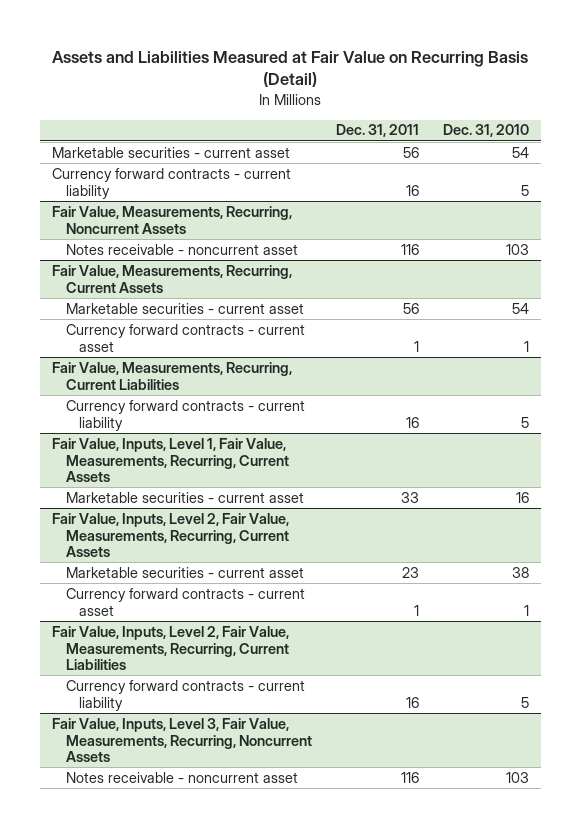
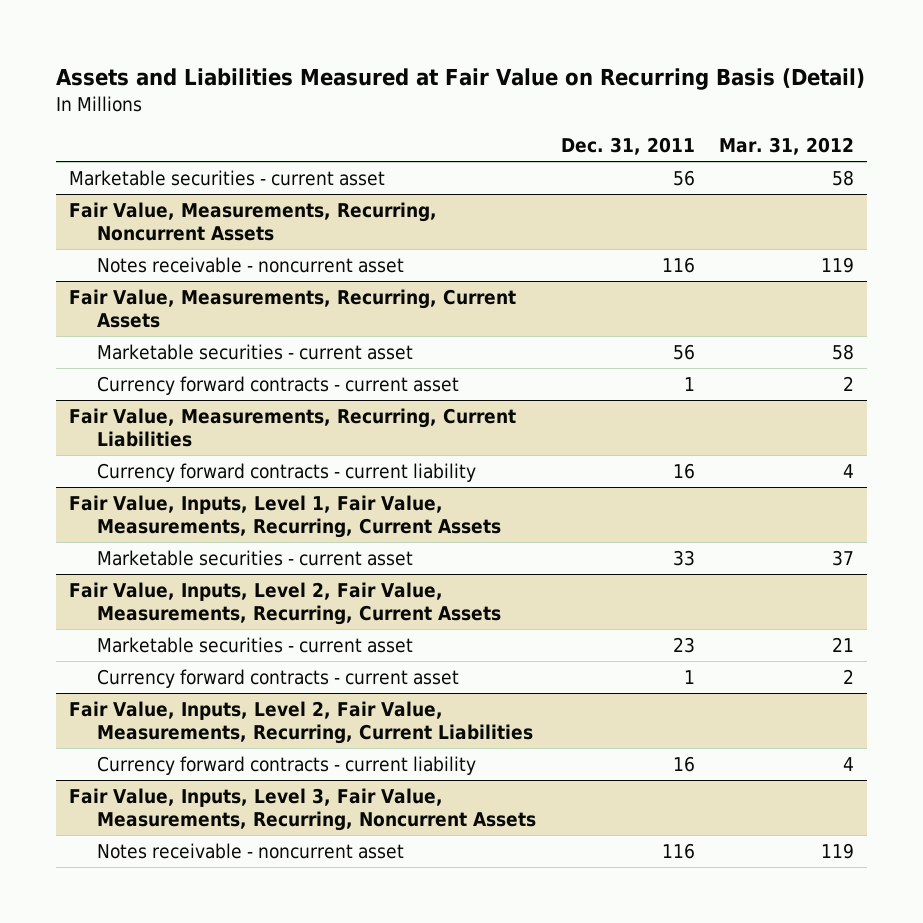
[442,124,529,138] Dec. 31, 2010 -> none
none -> [719,137,855,156] Mar. 31, 2012
[52,167,292,199] Currency forward contracts - current liability -> none

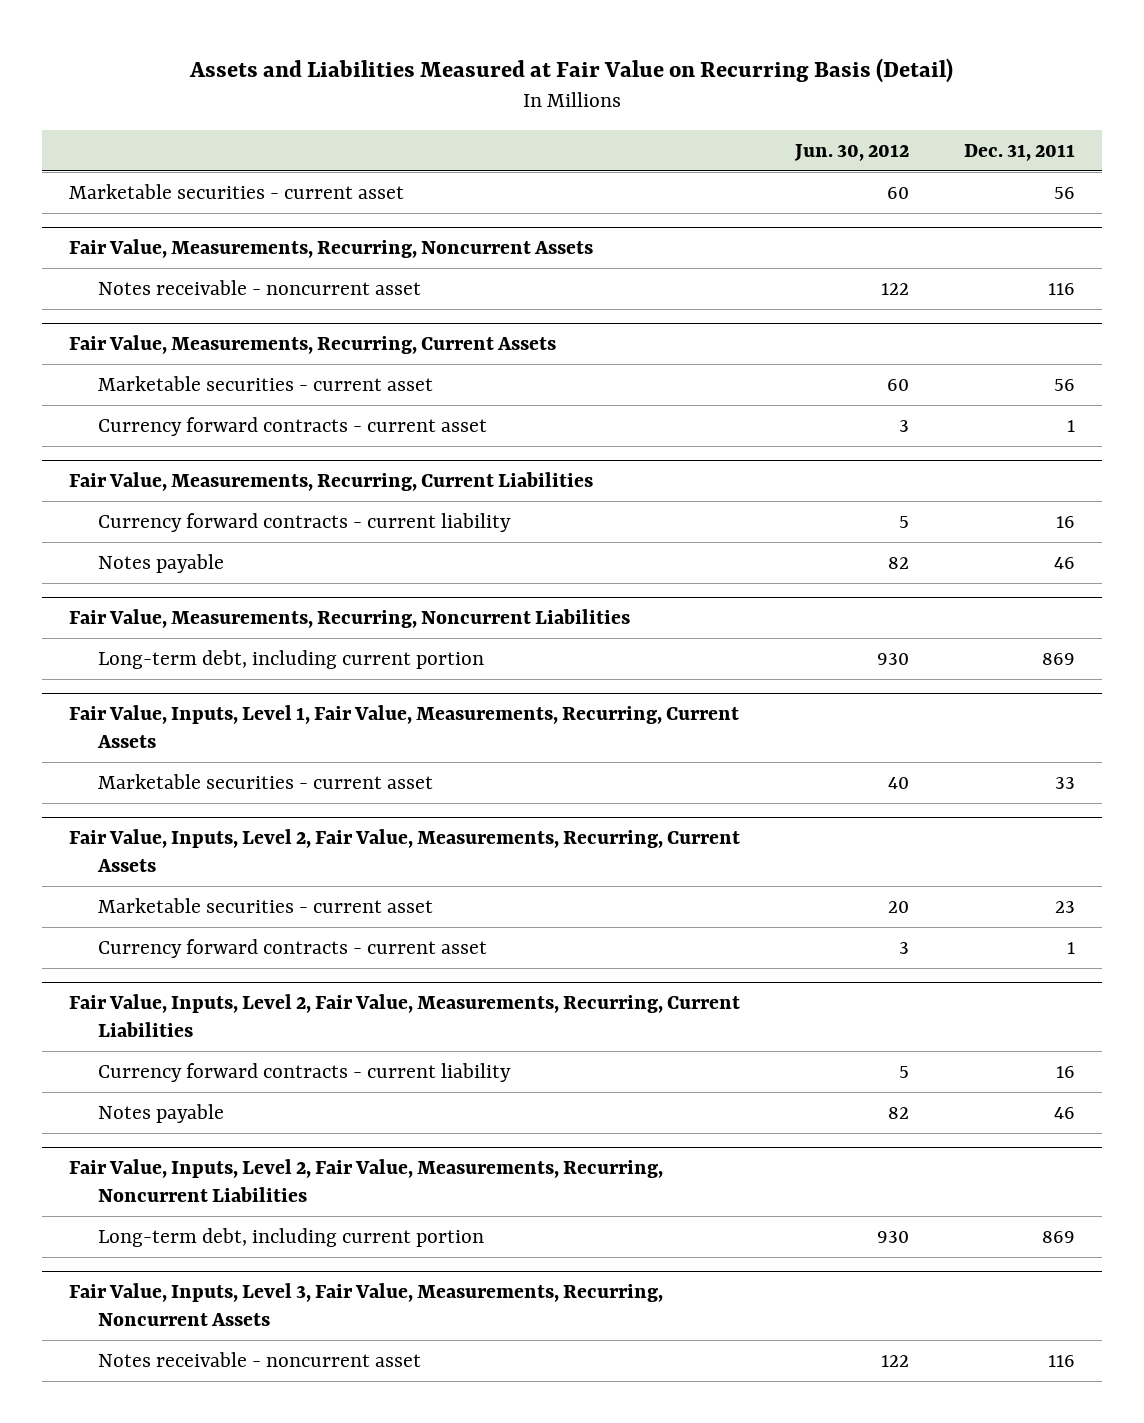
[719,137,855,156] Mar. 31, 2012 -> none
none -> [793,143,909,161] Jun. 30, 2012
none -> [98,553,225,573] Notes payable
none -> [69,608,631,628] Fair Value, Measurements, Recurring, Noncurrent Liabilities
none -> [98,649,485,669] Long-term debt, including current portion
none -> [98,1103,225,1123] Notes payable
none -> [69,1158,664,1202] Fair Value, Inputs, Level 2, Fair Value, Measurements, Recurring, Noncurrent Liabilities
none -> [98,1227,485,1247] Long-term debt, including current portion

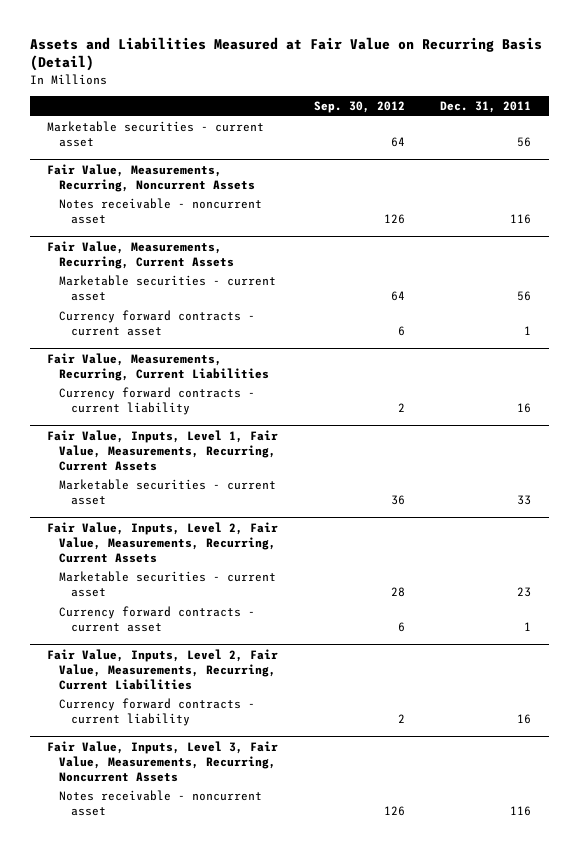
[793,143,909,161] Jun. 30, 2012 -> none
none -> [313,101,405,114] Sep. 30, 2012
[98,553,225,573] Notes payable -> none
[69,608,631,628] Fair Value, Measurements, Recurring, Noncurrent Liabilities -> none
[98,649,485,669] Long-term debt, including current portion -> none
[98,1103,225,1123] Notes payable -> none
[69,1158,664,1202] Fair Value, Inputs, Level 2, Fair Value, Measurements, Recurring, Noncurrent Liabilities -> none
[98,1227,485,1247] Long-term debt, including current portion -> none

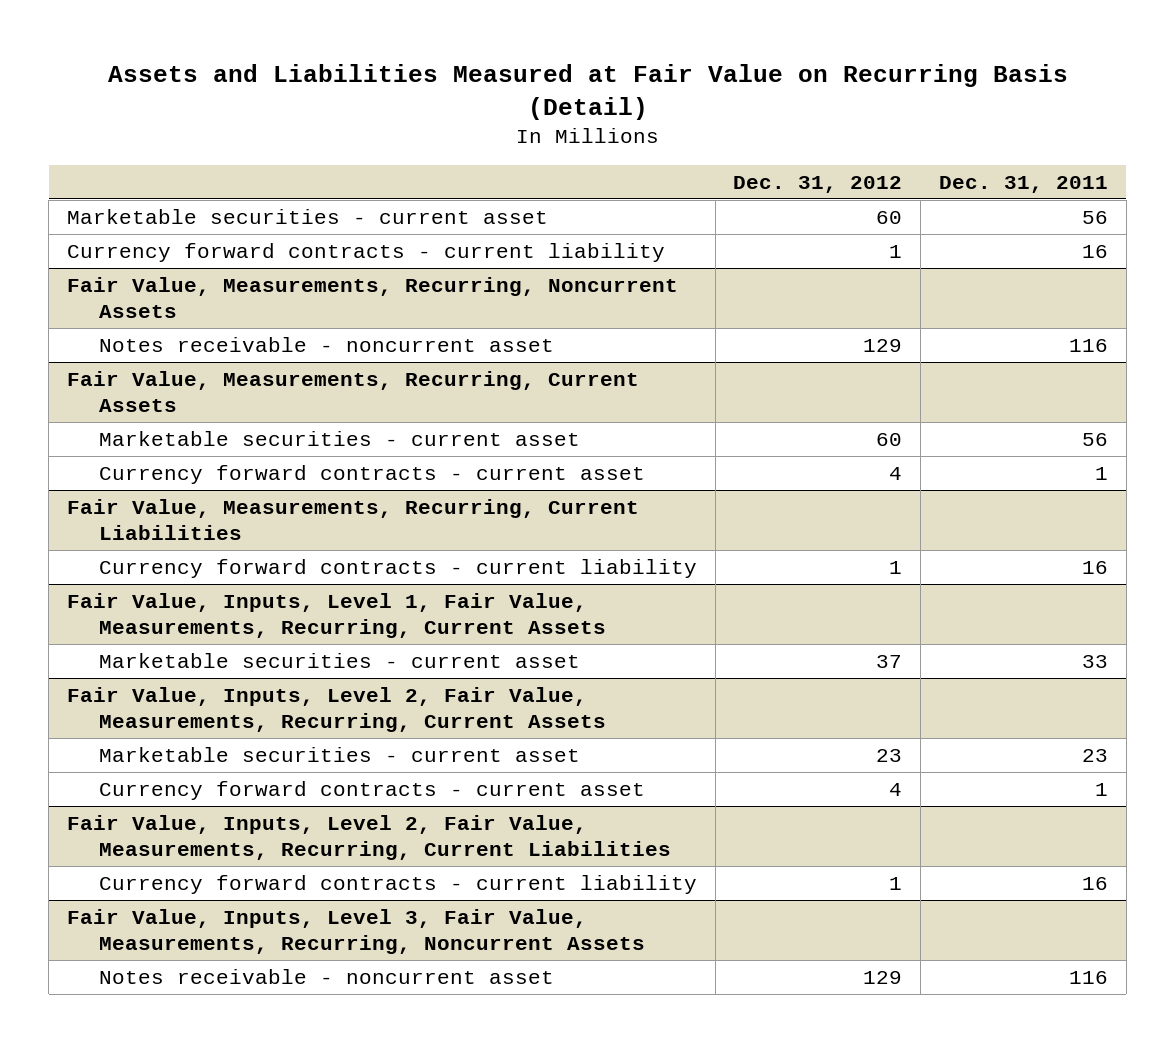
[313,101,405,114] Sep. 30, 2012 -> none
none -> [733,175,903,193] Dec. 31, 2012
none -> [67,242,666,262] Currency forward contracts - current liability

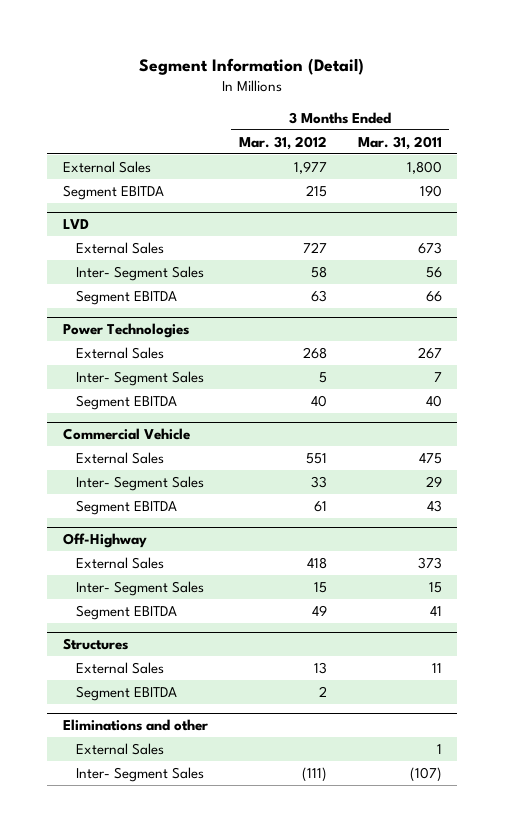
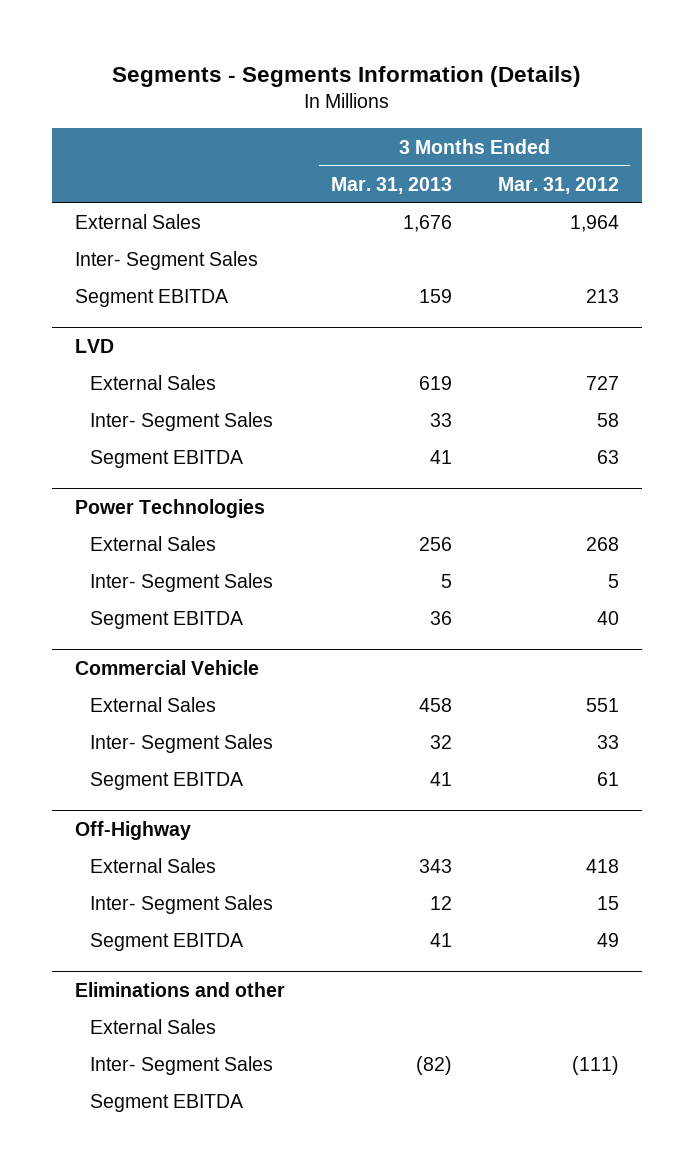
[139,57,365,75] Segment Information (Detail) -> [111,65,581,87] Segments - Segments Information (Details)
[357,135,442,150] Mar. 31, 2011 -> none
none -> [330,176,452,194] Mar. 31, 2013
[293,160,327,174] 1,977 -> [569,215,619,233] 1,964
none -> [74,251,258,271] Inter- Segment Sales
[305,184,327,197] 215 -> [585,289,619,304] 213
[62,637,128,650] Structures -> none
[76,661,165,674] External Sales -> none
[76,685,178,701] Segment EBITDA -> none
none -> [89,1094,243,1113] Segment EBITDA

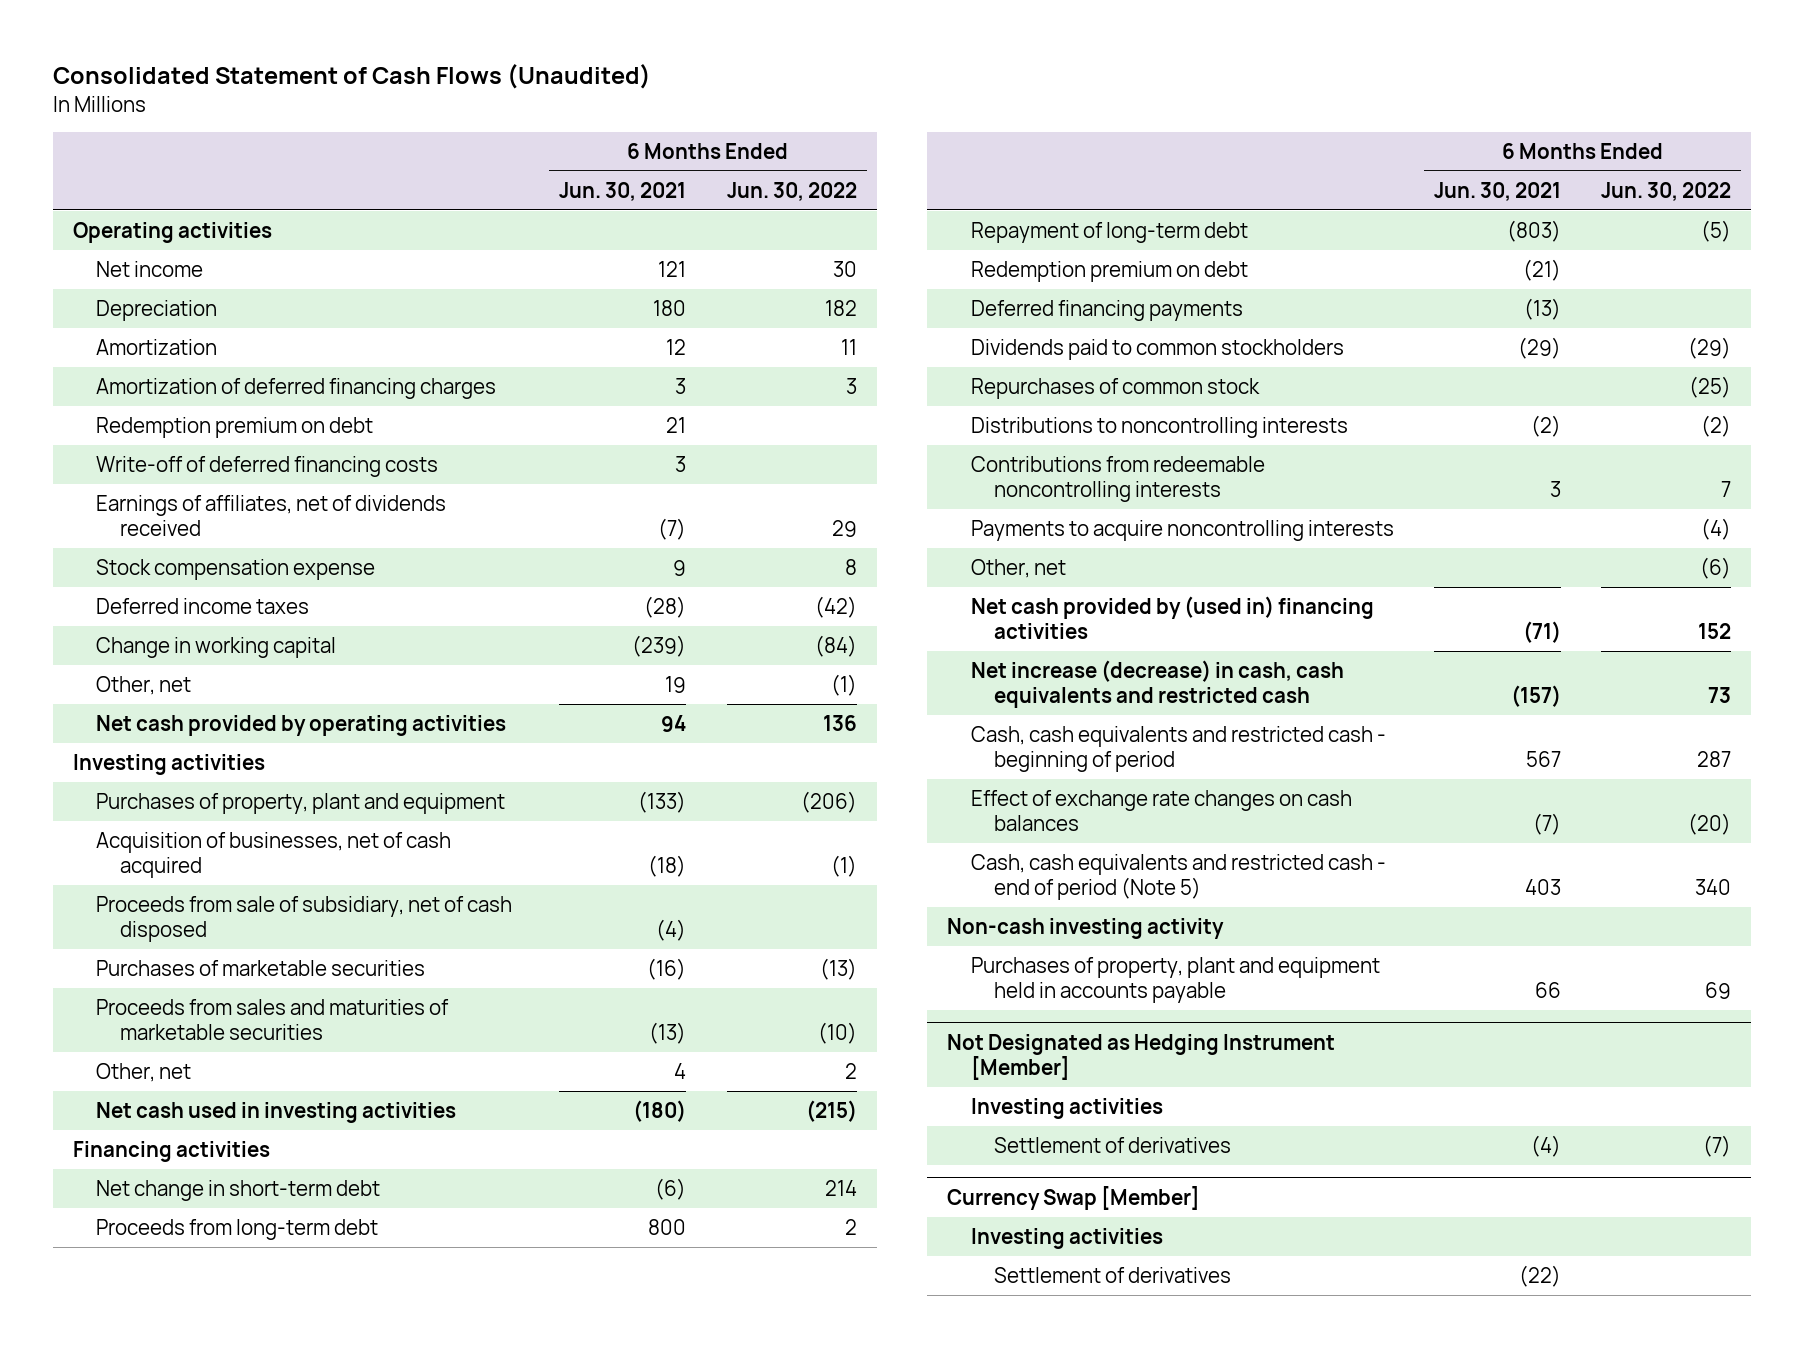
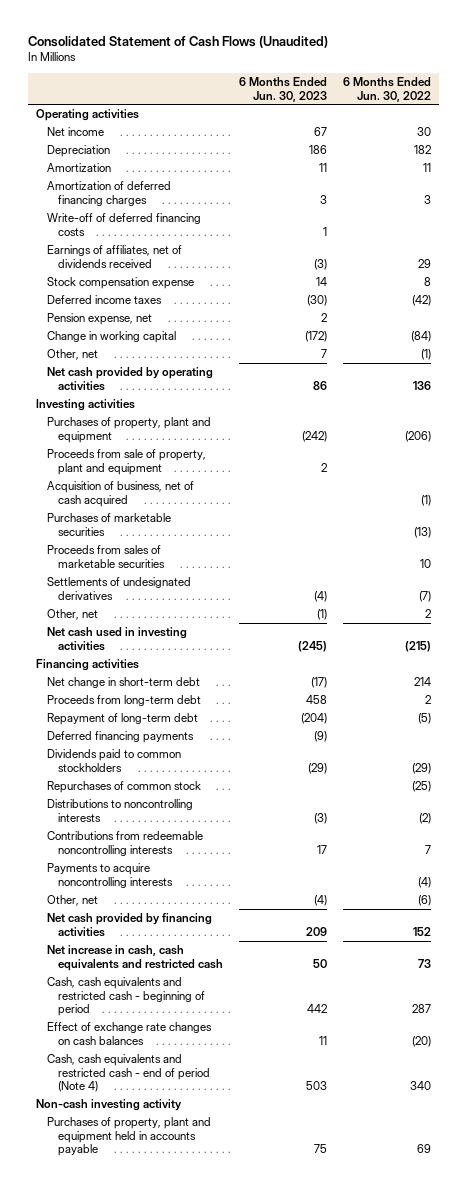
[559,181,687,201] Jun. 30, 2021 -> none
none -> [239,77,328,102] 6 Months Ended Jun. 30, 2023
[96,416,374,438] Redemption premium on debt -> none
none -> [47,313,153,326] Pension expense, net
[96,895,513,943] Proceeds from sale of subsidiary, net of cash disposed -> none
none -> [47,449,207,475] Proceeds from sale of property, plant and equipment
[96,831,452,879] Acquisition of businesses, net of cash acquired -> [47,481,195,507] Acquisition of business, net of cash acquired
[96,998,450,1041] Proceeds from sales and maturities of marketable securities -> [47,545,166,568] Proceeds from sales of marketable securities
[817,1022,857,1045] (10) -> [420,558,432,568] 10
none -> [47,577,192,600] Settlements of undesignated derivatives
[970,260,1248,282] Redemption premium on debt -> none
[970,595,1374,640] Net cash provided by (used in) financing activities -> [47,913,213,937] Net cash provided by financing activities
[970,659,1344,709] Net increase (decrease) in cash, cash equivalents and restricted cash -> [47,945,224,971] Net increase in cash, cash equivalents and restricted cash
[970,853,1386,901] Cash, cash equivalents and restricted cash - end of period (Note 5) -> [47,1054,211,1093] Cash, cash equivalents and restricted cash - end of period (Note 4)
[947,1033,1336,1081] Not Designated as Hedging Instrument [Member] -> none
[970,1097,1163,1119] Investing activities -> none
[994,1136,1232,1153] Settlement of derivatives -> none
[947,1185,1201,1210] Currency Swap [Member] -> none
[970,1227,1163,1249] Investing activities -> none
[994,1266,1232,1283] Settlement of derivatives -> none

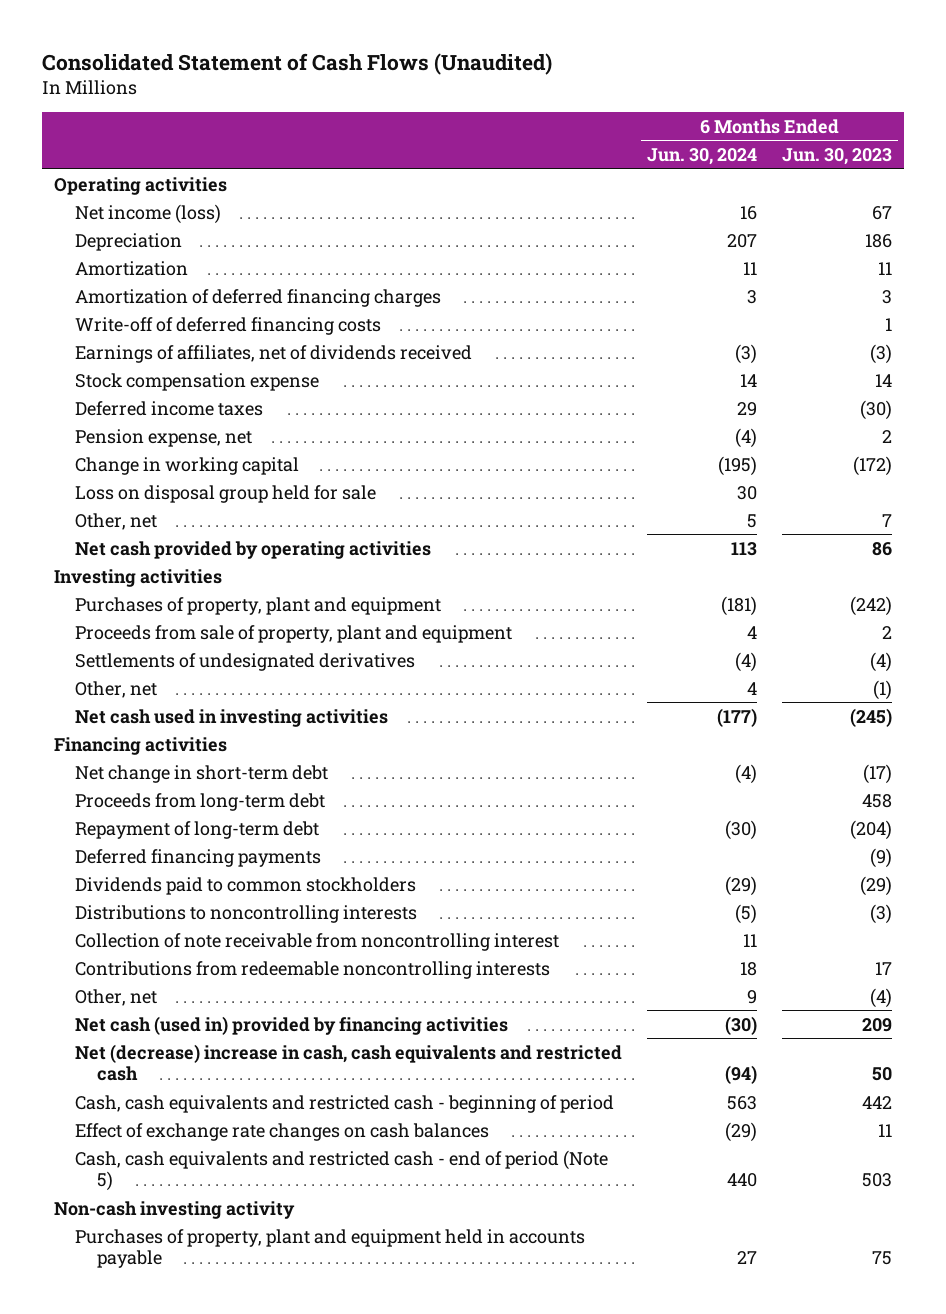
[343,77,432,102] 6 Months Ended Jun. 30, 2022 -> none
none -> [647,148,758,166] Jun. 30, 2024
[47,127,105,137] Net income -> [75,203,222,224] Net income (loss)
none -> [75,484,377,503] Loss on disposal group held for sale
[47,481,195,507] Acquisition of business, net of cash acquired -> none
[47,513,172,536] Purchases of marketable securities -> none
[47,545,166,568] Proceeds from sales of marketable securities -> none
[47,781,202,794] Repurchases of common stock -> none
none -> [75,932,560,951] Collection of note receivable from noncontrolling interest
[47,863,174,888] Payments to acquire noncontrolling interests -> none
[47,913,213,937] Net cash provided by financing activities -> [75,1015,509,1035] Net cash (used in) provided by financing activities
[47,945,224,971] Net increase in cash, cash equivalents and restricted cash -> [75,1043,623,1082] Net (decrease) increase in cash, cash equivalents and restricted cash
[47,1054,211,1093] Cash, cash equivalents and restricted cash - end of period (Note 4) -> [75,1149,609,1192] Cash, cash equivalents and restricted cash - end of period (Note 5)

